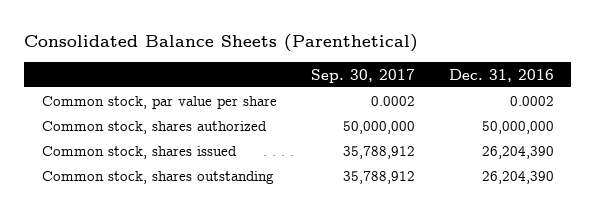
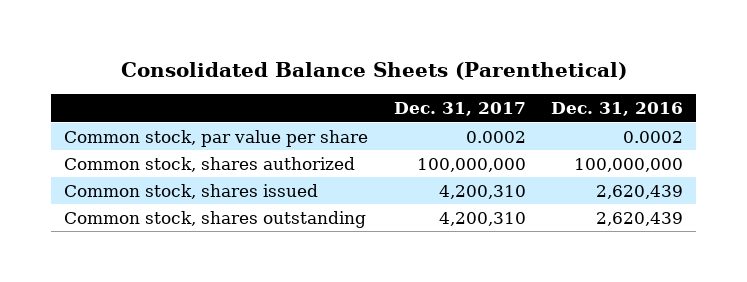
[310,68,415,83] Sep. 30, 2017 -> none
none -> [393,102,526,117] Dec. 31, 2017
[482,120,555,134] 50,000,000 -> [574,157,684,172] 100,000,000
[482,145,555,159] 26,204,390 -> [596,184,684,199] 2,620,439
[482,170,555,184] 26,204,390 -> [596,211,684,226] 2,620,439

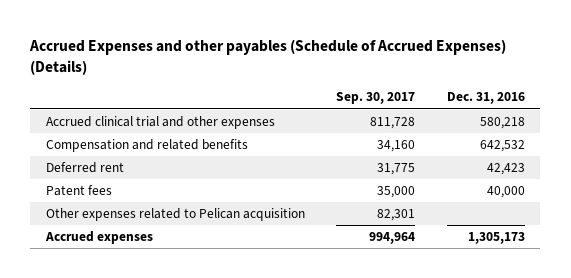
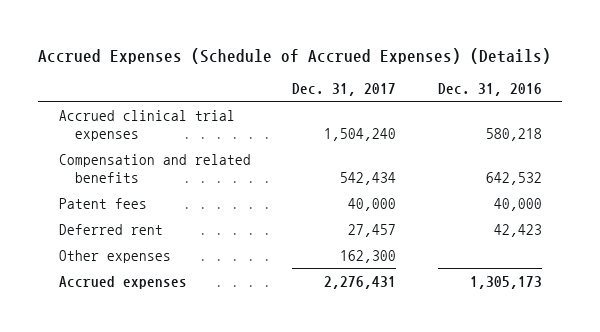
[29,39,507,76] Accrued Expenses and other payables (Schedule of Accrued Expenses) (Details) -> [38,48,552,65] Accrued Expenses (Schedule of Accrued Expenses) (Details)
[336,92,416,105] Sep. 30, 2017 -> none
none -> [292,83,397,97] Dec. 31, 2017
[46,115,276,129] Accrued clinical trial and other expenses -> [58,109,235,141] Accrued clinical trial expenses
[46,161,125,173] Deferred rent -> [58,223,163,235] Deferred rent
[46,207,306,221] Other expenses related to Pelican acquisition -> [58,249,171,263] Other expenses

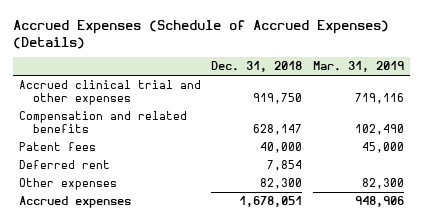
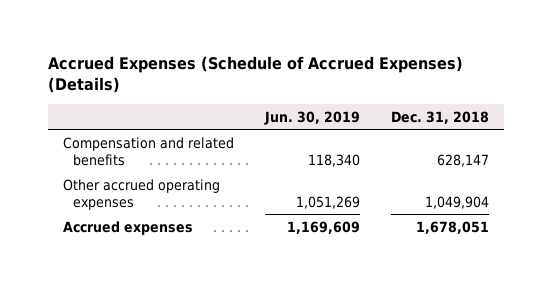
[313,61,405,73] Mar. 31, 2019 -> none
none -> [263,110,360,125] Jun. 30, 2019
[18,79,201,105] Accrued clinical trial and other expenses -> none
[18,141,96,151] Patent fees -> none
[18,159,110,169] Deferred rent -> none
[18,177,117,190] Other expenses -> [62,178,220,210] Other accrued operating expenses
[260,177,303,189] 82,300 -> [424,195,489,209] 1,049,904

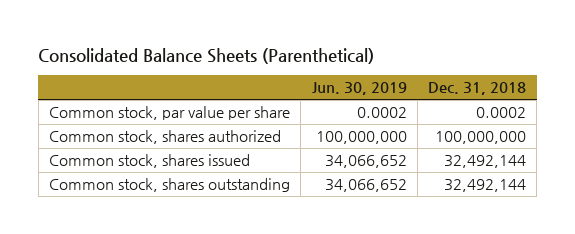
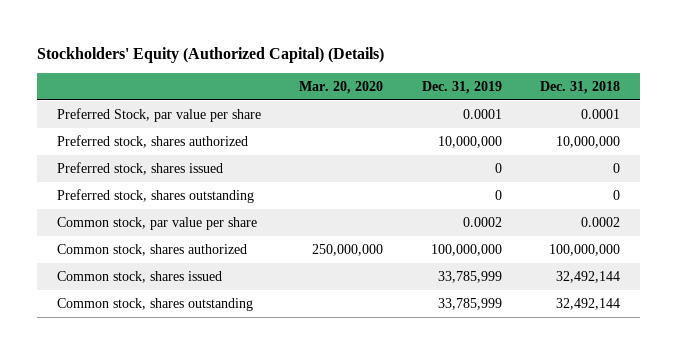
[38,47,375,64] Consolidated Balance Sheets (Parenthetical) -> [37,46,385,63] Stockholders' Equity (Authorized Capital) (Details)
[311,82,407,96] Jun. 30, 2019 -> none
none -> [299,80,384,94] Mar. 20, 2020
none -> [421,80,502,94] Dec. 31, 2019
none -> [56,107,261,122] Preferred Stock, par value per share
none -> [56,134,248,148] Preferred stock, shares authorized
none -> [56,161,223,175] Preferred stock, shares issued
none -> [56,188,254,203] Preferred stock, shares outstanding

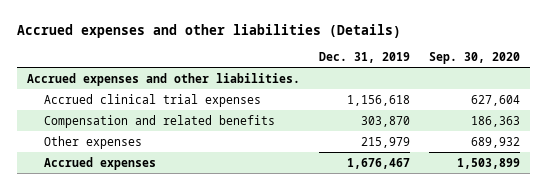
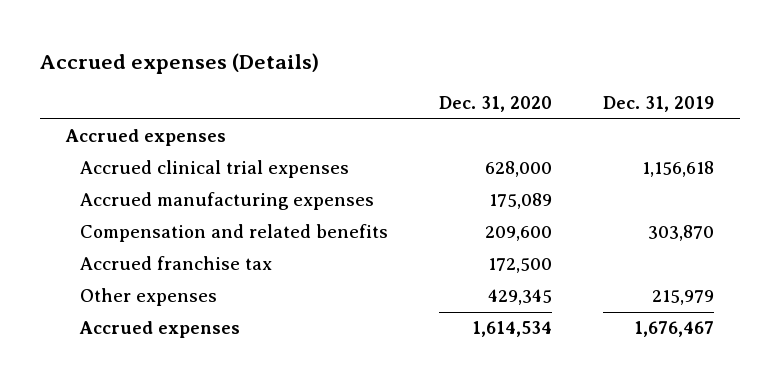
[17,23,402,38] Accrued expenses and other liabilities (Details) -> [40,52,320,74] Accrued expenses (Details)
[429,51,521,64] Sep. 30, 2020 -> none
none -> [439,96,553,113] Dec. 31, 2020
[26,72,300,86] Accrued expenses and other liabilities. -> [64,129,226,147] Accrued expenses
none -> [79,192,374,211] Accrued manufacturing expenses
none -> [79,256,272,271] Accrued franchise tax

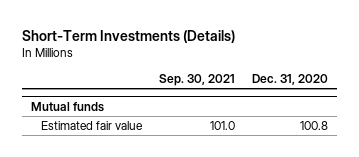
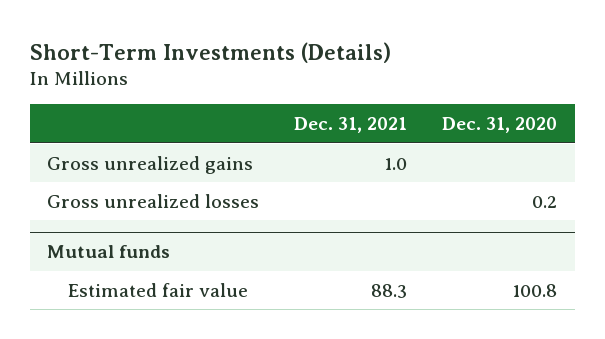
[159,73,236,86] Sep. 30, 2021 -> none
none -> [294,117,408,134] Dec. 31, 2021
none -> [47,155,254,174] Gross unrealized gains
none -> [47,193,260,208] Gross unrealized losses

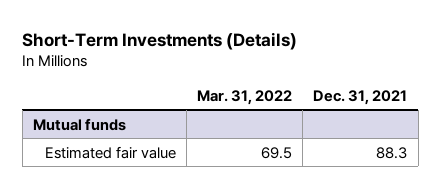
[442,117,558,134] Dec. 31, 2020 -> none
none -> [197,89,293,105] Mar. 31, 2022
[47,155,254,174] Gross unrealized gains -> none
[47,193,260,208] Gross unrealized losses -> none

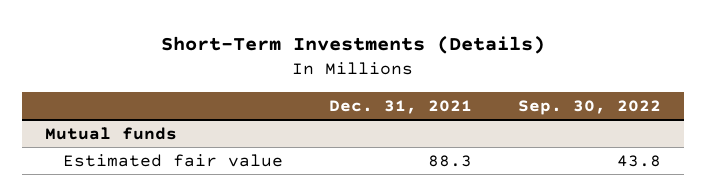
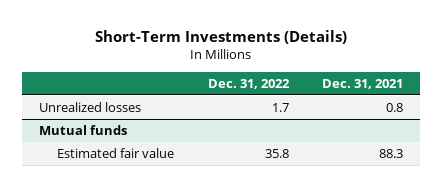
[518,100,662,116] Sep. 30, 2022 -> none
none -> [207,79,290,90] Dec. 31, 2022
none -> [38,101,141,112] Unrealized losses

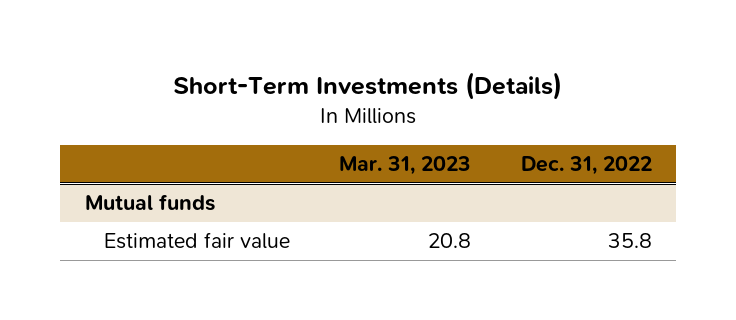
[322,79,404,90] Dec. 31, 2021 -> none
none -> [339,156,472,176] Mar. 31, 2023
[38,101,141,112] Unrealized losses -> none

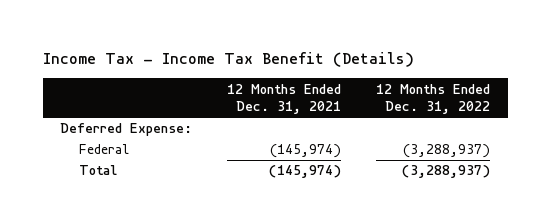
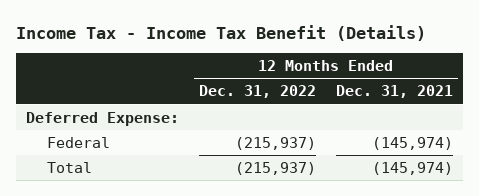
[403,144,491,159] (3,288,937) -> [234,136,316,150] (215,937)
[402,165,491,179] (3,288,937) -> [234,161,316,175] (215,937)

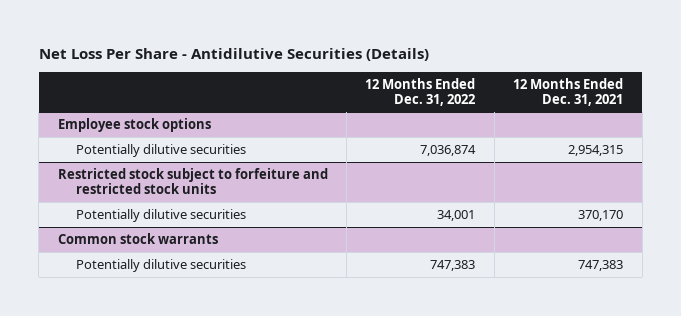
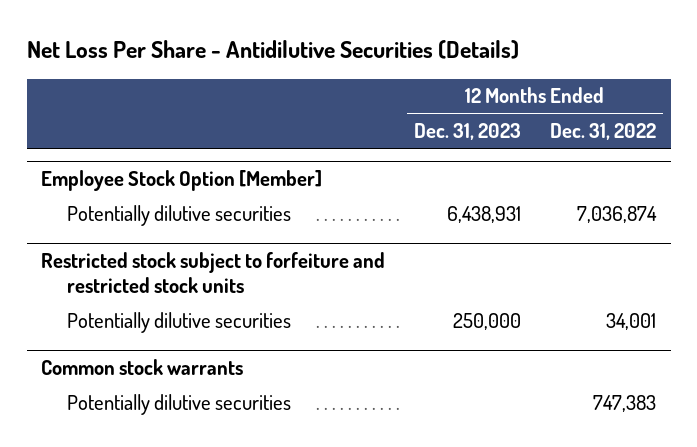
[513,77,624,106] 12 Months Ended Dec. 31, 2021 -> none
none -> [414,123,522,141] Dec. 31, 2023
[57,117,211,132] Employee stock options -> [41,170,323,192] Employee Stock Option [Member]

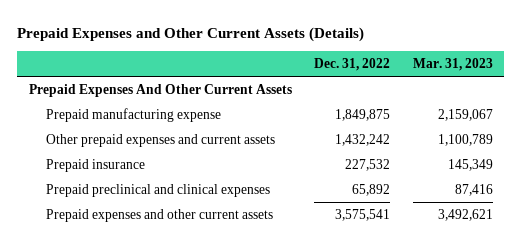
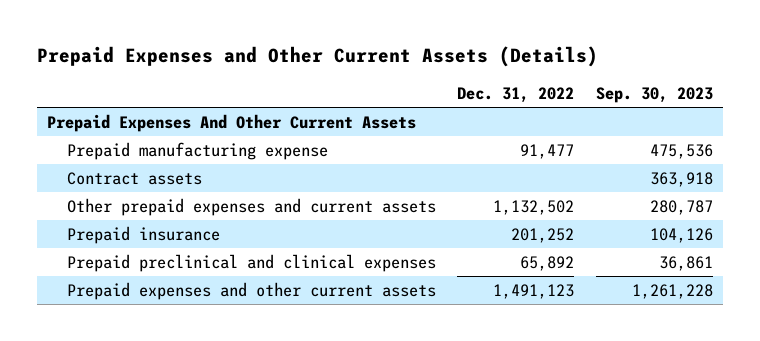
[412,58,493,72] Mar. 31, 2023 -> none
none -> [595,86,713,103] Sep. 30, 2023
[335,108,391,121] 1,849,875 -> [520,144,575,160] 91,477
none -> [67,172,203,186] Contract assets
[335,133,391,146] 1,432,242 -> [493,200,575,216] 1,132,502
[345,158,391,171] 227,532 -> [511,228,575,244] 201,252
[335,208,391,221] 3,575,541 -> [493,284,575,300] 1,491,123

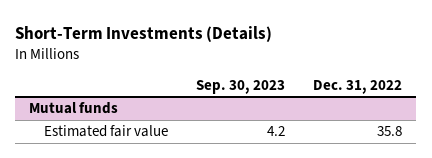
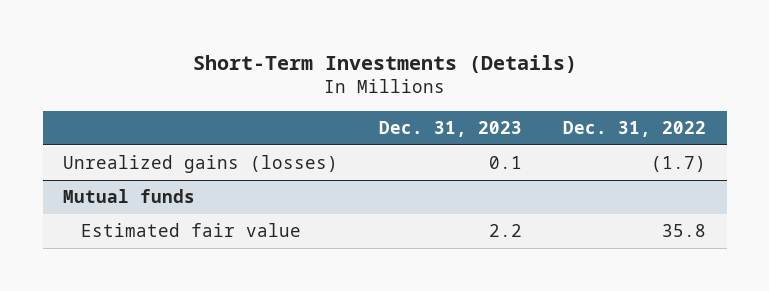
[196,79,286,94] Sep. 30, 2023 -> none
none -> [379,121,523,138] Dec. 31, 2023
none -> [63,155,339,174] Unrealized gains (losses)

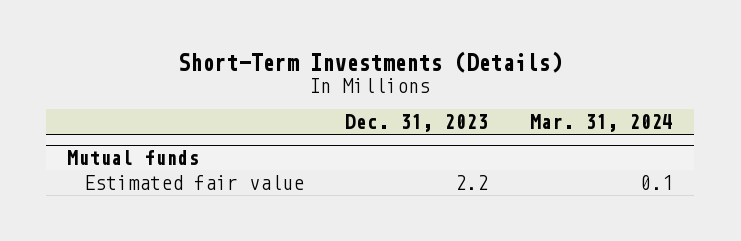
[563,121,707,138] Dec. 31, 2022 -> none
none -> [530,114,674,133] Mar. 31, 2024
[63,155,339,174] Unrealized gains (losses) -> none

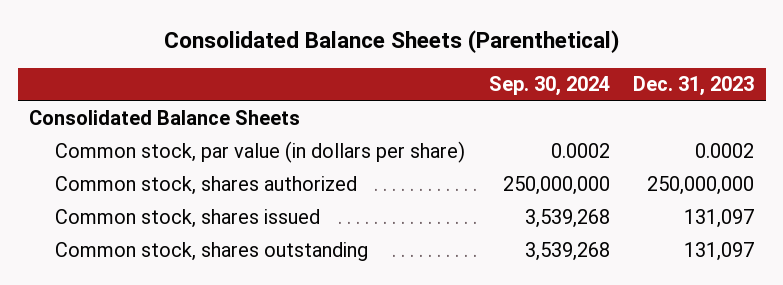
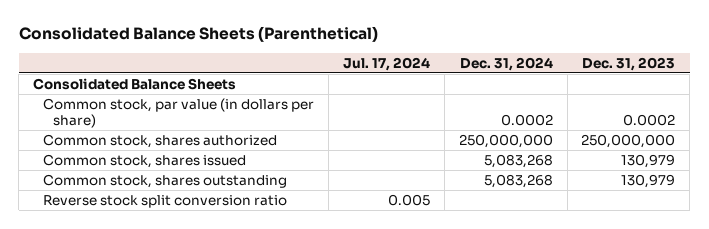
[488,76,610,97] Sep. 30, 2024 -> none
none -> [342,56,430,71] Jul. 17, 2024
none -> [459,56,553,71] Dec. 31, 2024
[683,209,754,229] 131,097 -> [621,153,676,168] 130,979
[683,242,754,262] 131,097 -> [621,173,676,188] 130,979
none -> [43,194,288,208] Reverse stock split conversion ratio

